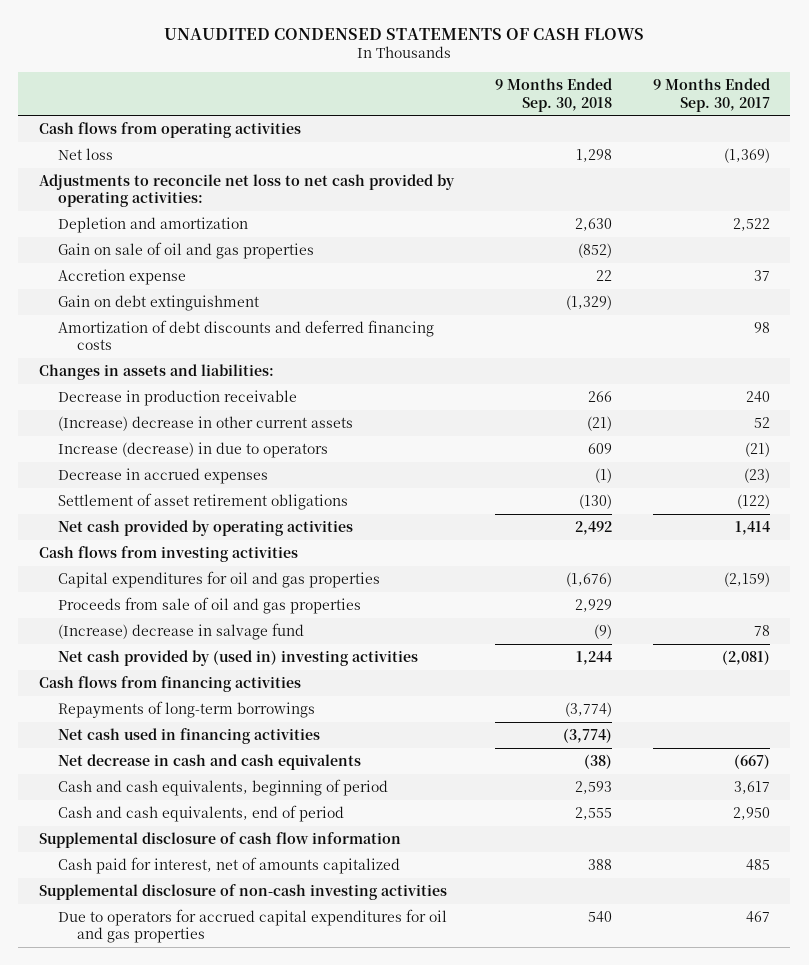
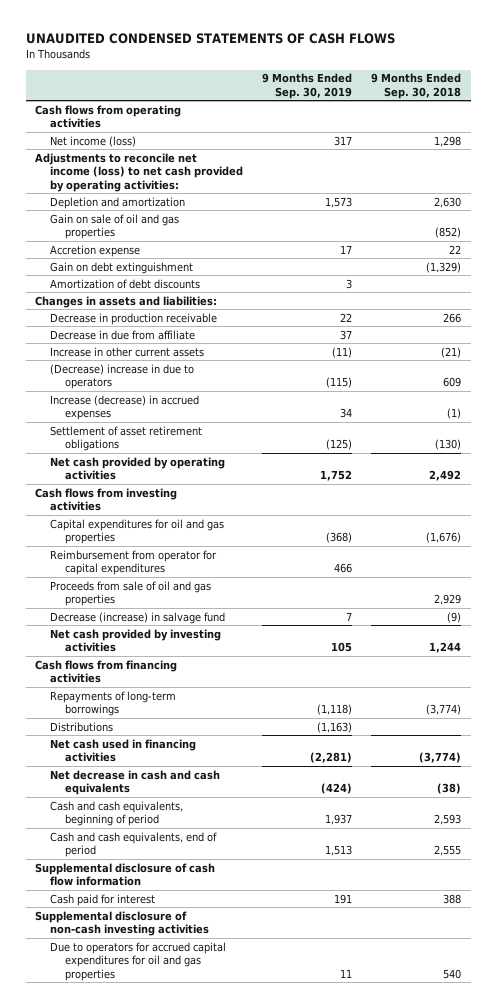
[652,78,770,112] 9 Months Ended Sep. 30, 2017 -> none
none -> [262,73,353,99] 9 Months Ended Sep. 30, 2019
[58,147,114,160] Net loss -> [50,135,137,147] Net income (loss)
[38,173,455,208] Adjustments to reconcile net loss to net cash provided by operating activities: -> [35,152,244,192] Adjustments to reconcile net income (loss) to net cash provided by operating activities:
[58,319,435,351] Amortization of debt discounts and deferred financing costs -> [50,278,201,289] Amortization of debt discounts
none -> [50,329,196,340] Decrease in due from affiliate
[58,415,354,431] (Increase) decrease in other current assets -> [50,346,205,357] Increase in other current assets
[58,441,329,458] Increase (decrease) in due to operators -> [50,363,195,390] (Decrease) increase in due to operators
[58,467,269,484] Decrease in accrued expenses -> [50,394,200,421] Increase (decrease) in accrued expenses
none -> [50,549,218,576] Reimbursement from operator for capital expenditures
[58,622,305,640] (Increase) decrease in salvage fund -> [50,611,226,624] Decrease (increase) in salvage fund
[58,649,419,666] Net cash provided by (used in) investing activities -> [50,628,222,653] Net cash provided by investing activities
none -> [50,721,114,732] Distributions
[58,856,401,874] Cash paid for interest, net of amounts capitalized -> [50,893,156,906] Cash paid for interest

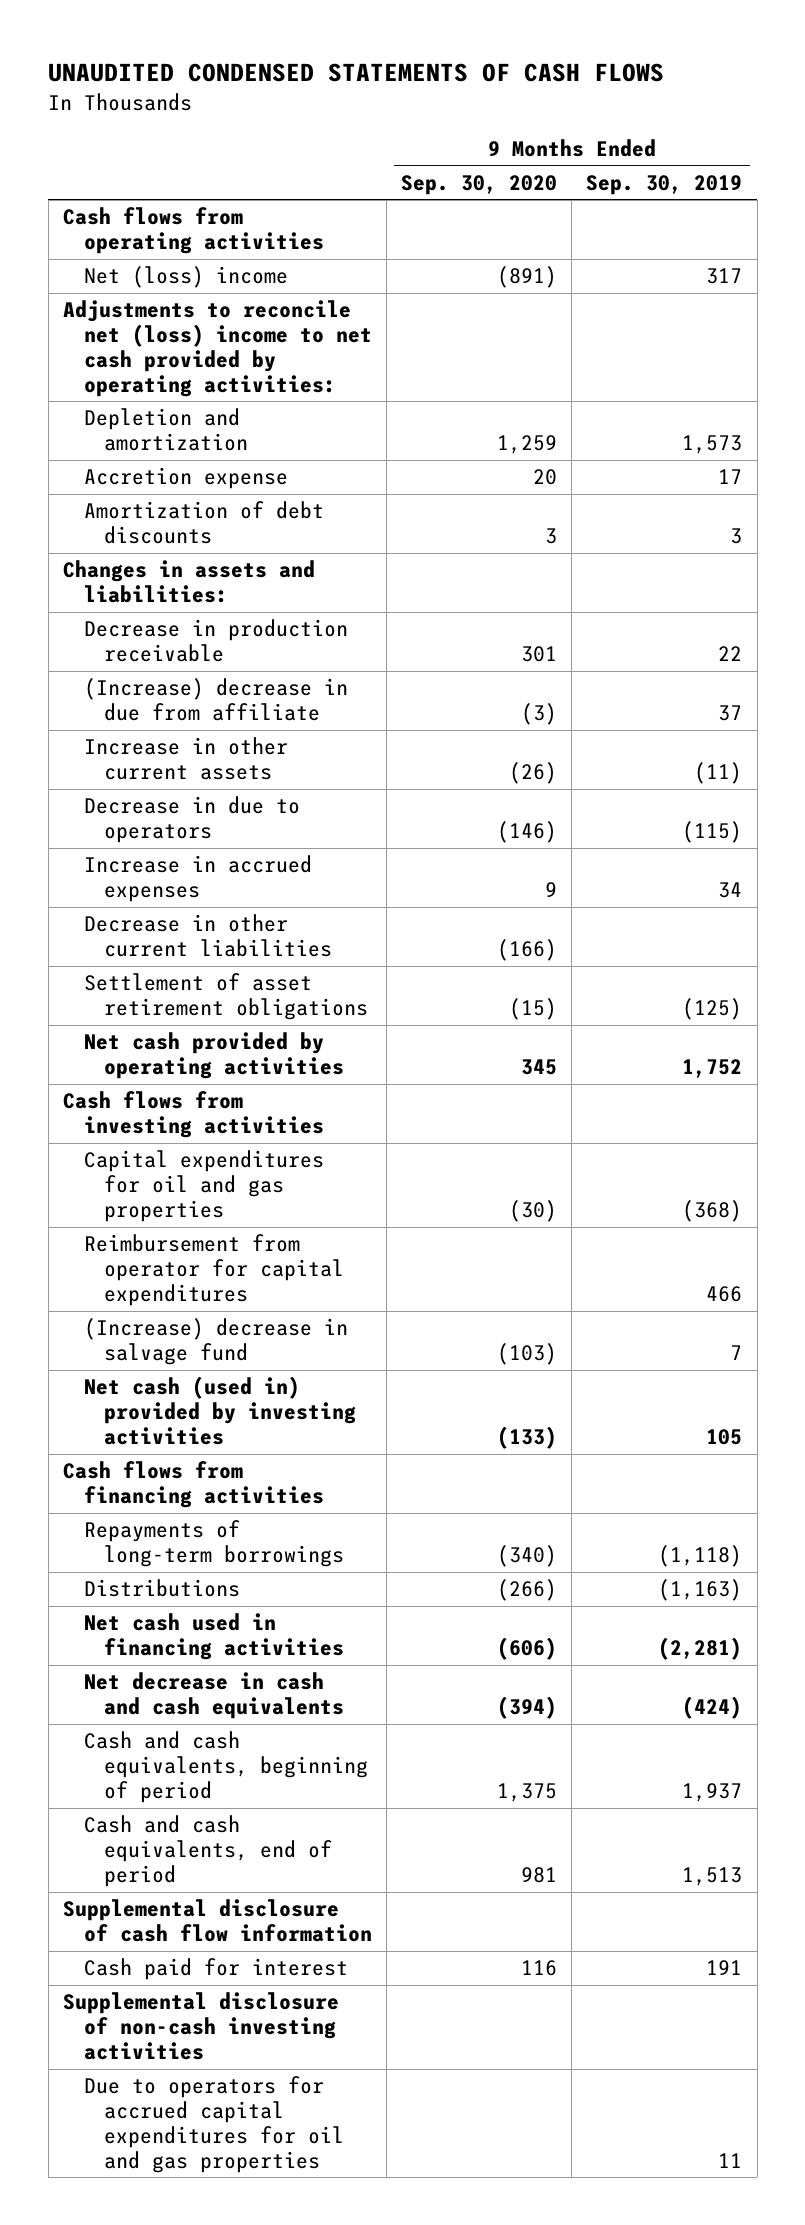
[371,73,462,99] 9 Months Ended Sep. 30, 2018 -> none
none -> [401,174,558,195] Sep. 30, 2020
[50,135,137,147] Net income (loss) -> [83,266,288,289] Net (loss) income
[35,152,244,192] Adjustments to reconcile net income (loss) to net cash provided by operating activities: -> [62,300,372,397] Adjustments to reconcile net (loss) income to net cash provided by operating activities:
[50,213,180,240] Gain on sale of oil and gas properties -> none
[50,261,194,274] Gain on debt extinguishment -> none
[50,329,196,340] Decrease in due from affiliate -> [83,678,348,722] (Increase) decrease in due from affiliate
[50,363,195,390] (Decrease) increase in due to operators -> [83,796,300,844] Decrease in due to operators
[50,394,200,421] Increase (decrease) in accrued expenses -> [83,855,312,903] Increase in accrued expenses
none -> [83,914,333,958] Decrease in other current liabilities
[50,580,212,607] Proceeds from sale of oil and gas properties -> none
[50,611,226,624] Decrease (increase) in salvage fund -> [83,1318,348,1366] (Increase) decrease in salvage fund
[50,628,222,653] Net cash provided by investing activities -> [83,1376,357,1446] Net cash (used in) provided by investing activities

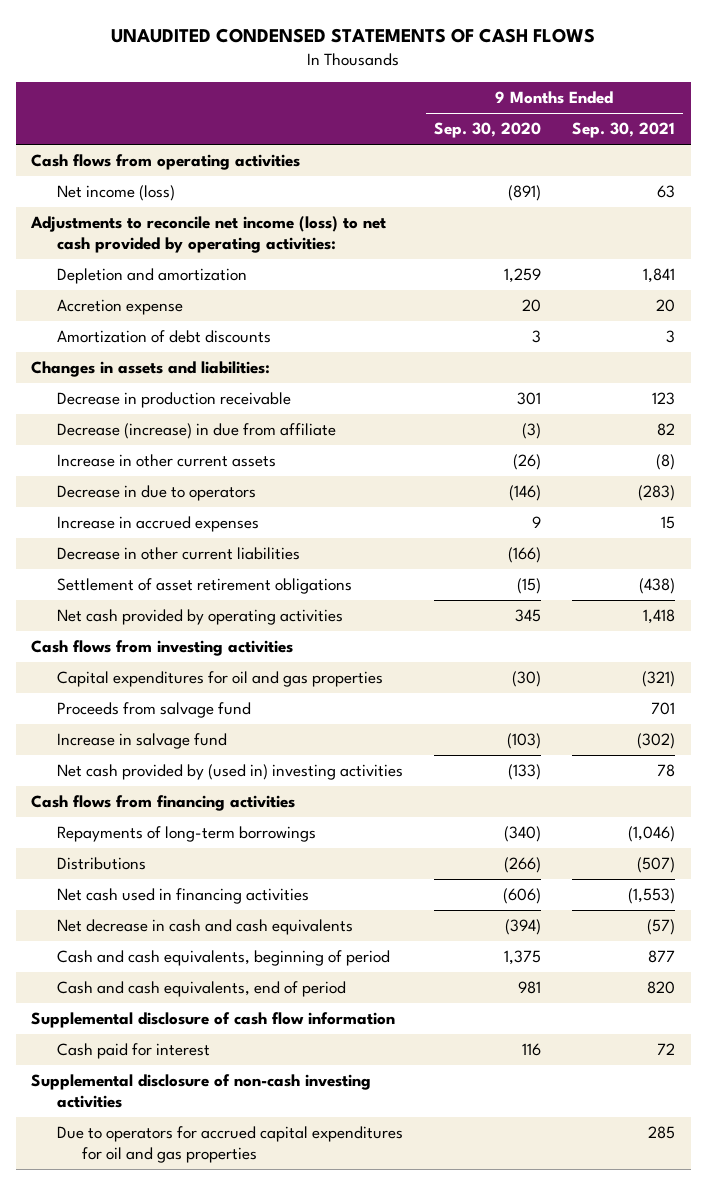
[586,174,743,195] Sep. 30, 2019 -> none
none -> [571,122,675,139] Sep. 30, 2021
[83,266,288,289] Net (loss) income -> [56,185,175,202] Net income (loss)
[62,300,372,397] Adjustments to reconcile net (loss) income to net cash provided by operating activities: -> [30,216,387,254] Adjustments to reconcile net income (loss) to net cash provided by operating activities:
[83,678,348,722] (Increase) decrease in due from affiliate -> [56,423,336,440] Decrease (increase) in due from affiliate
[83,1234,345,1307] Reimbursement from operator for capital expenditures -> none
none -> [56,702,251,719] Proceeds from salvage fund
[83,1318,348,1366] (Increase) decrease in salvage fund -> [56,733,227,750] Increase in salvage fund
[83,1376,357,1446] Net cash (used in) provided by investing activities -> [56,764,403,781] Net cash provided by (used in) investing activities

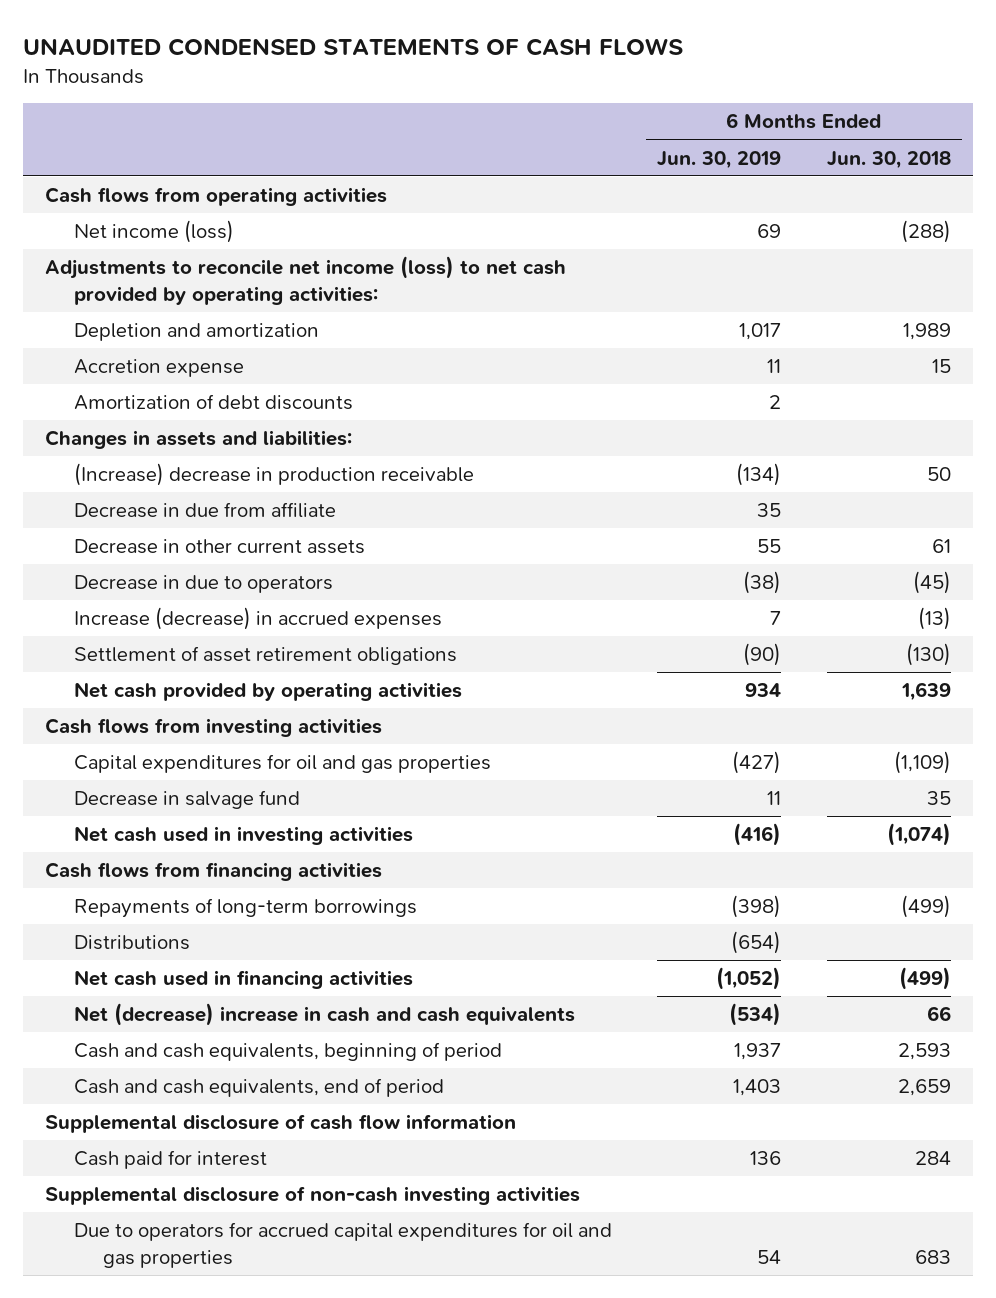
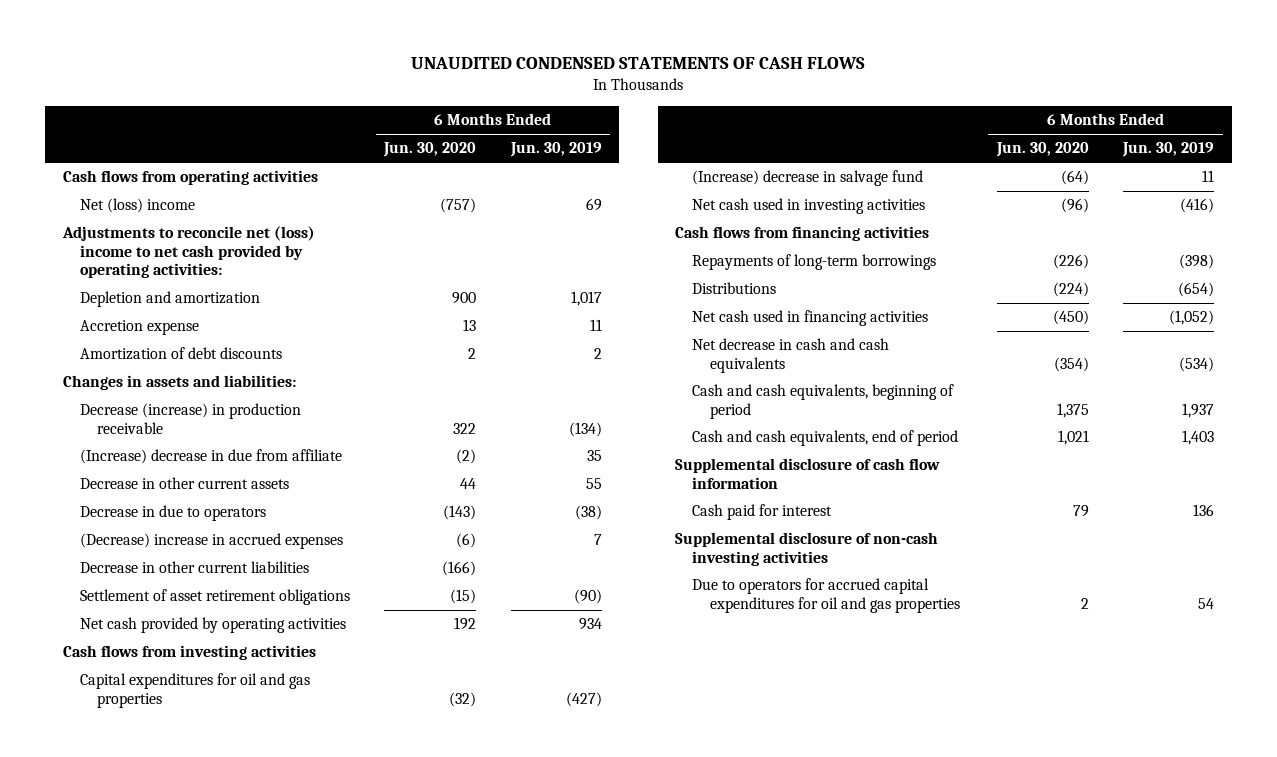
[826,150,951,169] Jun. 30, 2018 -> none
none -> [383,142,477,158] Jun. 30, 2020
[74,220,235,244] Net income (loss) -> [79,198,195,214] Net (loss) income
[45,256,567,305] Adjustments to reconcile net income (loss) to net cash provided by operating activities: -> [61,226,315,278] Adjustments to reconcile net (loss) income to net cash provided by operating activities:
[74,463,475,487] (Increase) decrease in production receivable -> [79,403,301,434] Decrease (increase) in production receivable
[74,502,337,519] Decrease in due from affiliate -> [79,449,342,465] (Increase) decrease in due from affiliate
[74,607,443,631] Increase (decrease) in accrued expenses -> [79,533,343,550] (Decrease) increase in accrued expenses
none -> [79,561,309,574] Decrease in other current liabilities
[74,790,301,810] Decrease in salvage fund -> [692,170,924,187] (Increase) decrease in salvage fund
[74,1003,576,1027] Net (decrease) increase in cash and cash equivalents -> [692,338,890,373] Net decrease in cash and cash equivalents

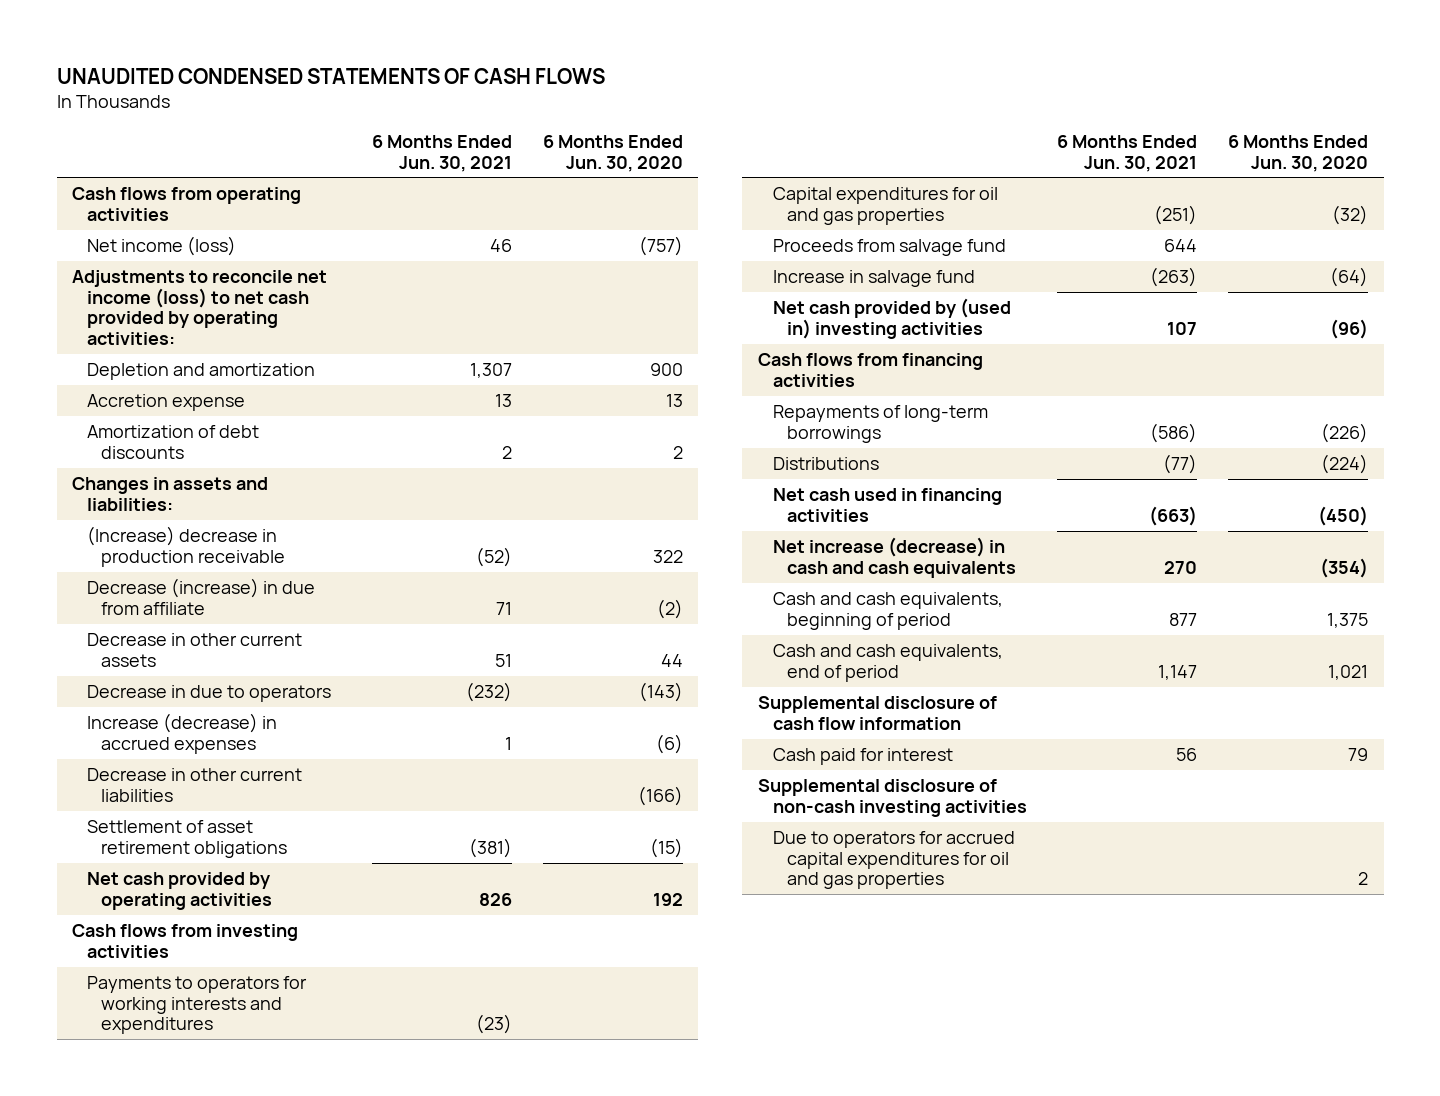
[509,142,602,158] Jun. 30, 2019 -> none
none -> [371,134,512,172] 6 Months Ended Jun. 30, 2021
[79,198,195,214] Net (loss) income -> [86,235,236,256] Net income (loss)
[61,226,315,278] Adjustments to reconcile net (loss) income to net cash provided by operating activities: -> [72,269,328,346] Adjustments to reconcile net income (loss) to net cash provided by operating activities:
[79,403,301,434] Decrease (increase) in production receivable -> [86,525,286,567] (Increase) decrease in production receivable
[79,449,342,465] (Increase) decrease in due from affiliate -> [86,577,315,615] Decrease (increase) in due from affiliate
[79,533,343,550] (Decrease) increase in accrued expenses -> [86,712,277,754] Increase (decrease) in accrued expenses
none -> [86,975,307,1035] Payments to operators for working interests and expenditures
none -> [772,238,1006,256] Proceeds from salvage fund
[692,170,924,187] (Increase) decrease in salvage fund -> [772,269,975,287] Increase in salvage fund
[692,198,926,215] Net cash used in investing activities -> [772,297,1011,339] Net cash provided by (used in) investing activities
[692,338,890,373] Net decrease in cash and cash equivalents -> [772,536,1017,578] Net increase (decrease) in cash and cash equivalents

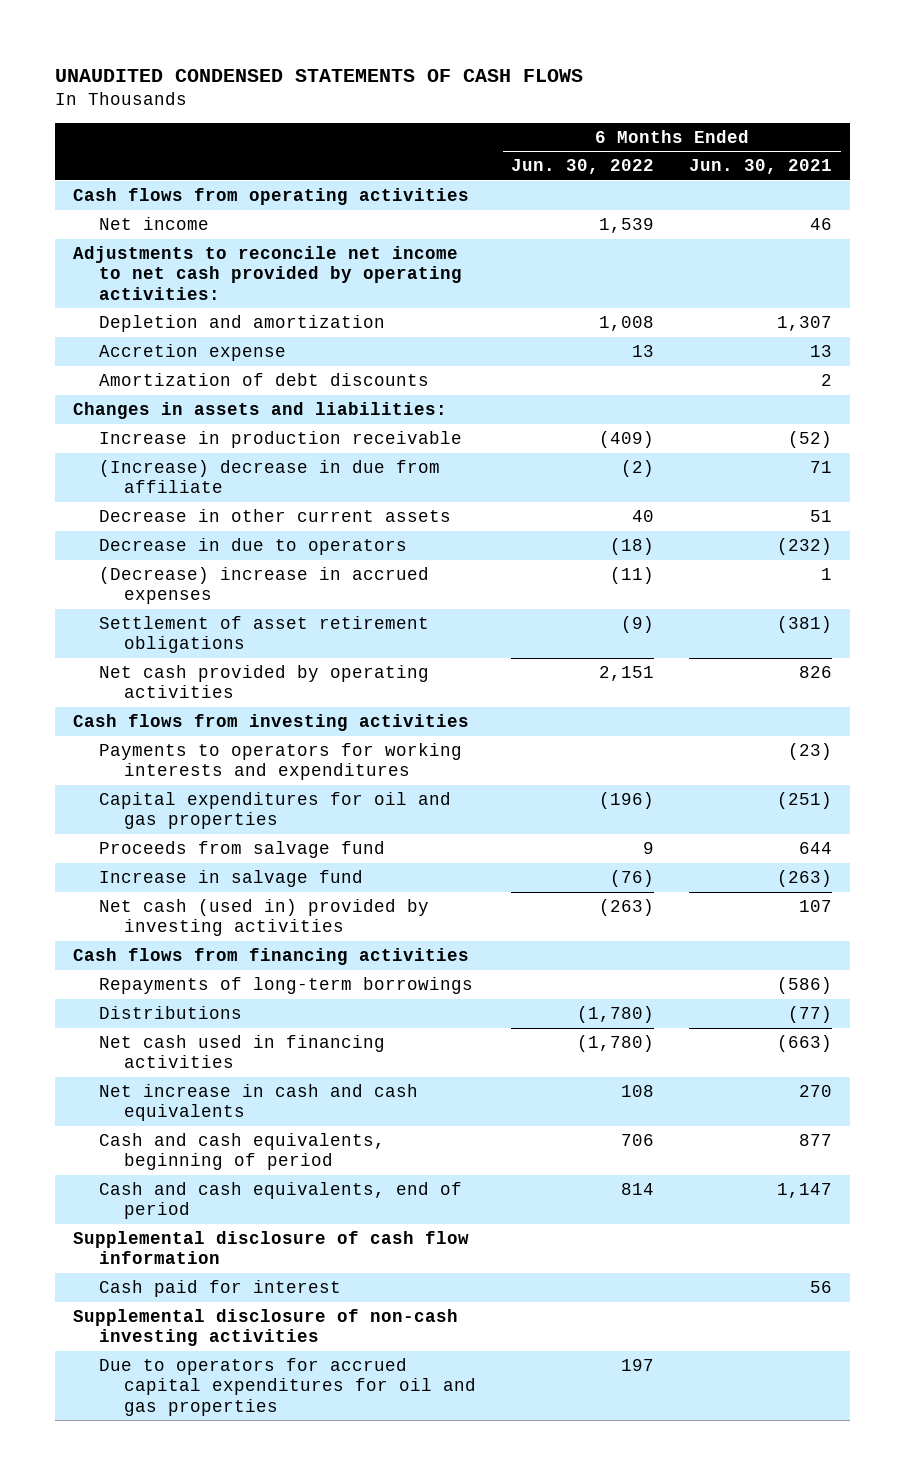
[542,134,683,172] 6 Months Ended Jun. 30, 2020 -> none
none -> [511,159,655,175] Jun. 30, 2022
[86,235,236,256] Net income (loss) -> [98,216,209,230] Net income
[72,269,328,346] Adjustments to reconcile net income (loss) to net cash provided by operating activities: -> [72,245,462,300] Adjustments to reconcile net income to net cash provided by operating activities:
[86,525,286,567] (Increase) decrease in production receivable -> [98,430,462,448] Increase in production receivable
[86,577,315,615] Decrease (increase) in due from affiliate -> [98,459,440,494] (Increase) decrease in due from affiliate
[86,767,302,802] Decrease in other current liabilities -> none
[86,712,277,754] Increase (decrease) in accrued expenses -> [98,566,429,605] (Decrease) increase in accrued expenses
[772,297,1011,339] Net cash provided by (used in) investing activities -> [98,898,429,937] Net cash (used in) provided by investing activities
[772,536,1017,578] Net increase (decrease) in cash and cash equivalents -> [98,1083,418,1122] Net increase in cash and cash equivalents

